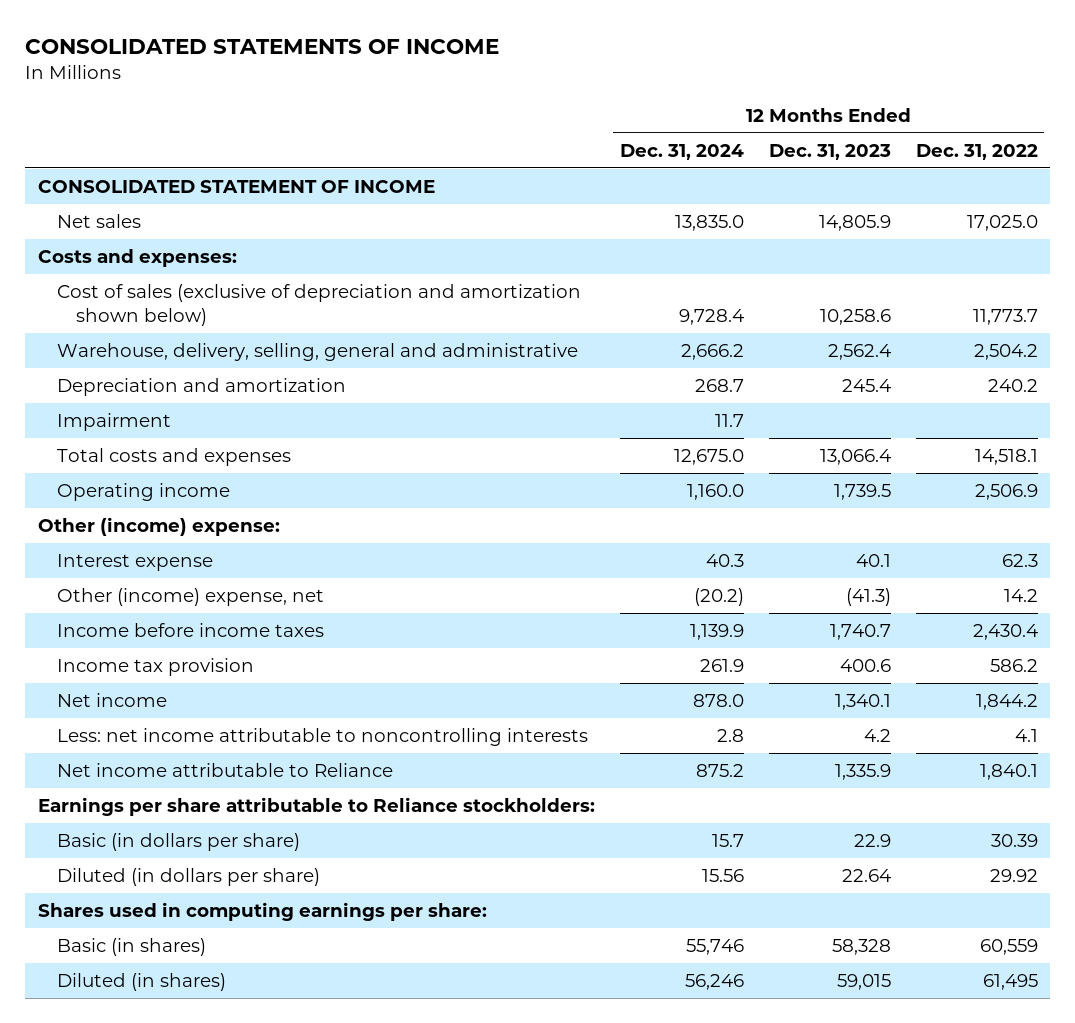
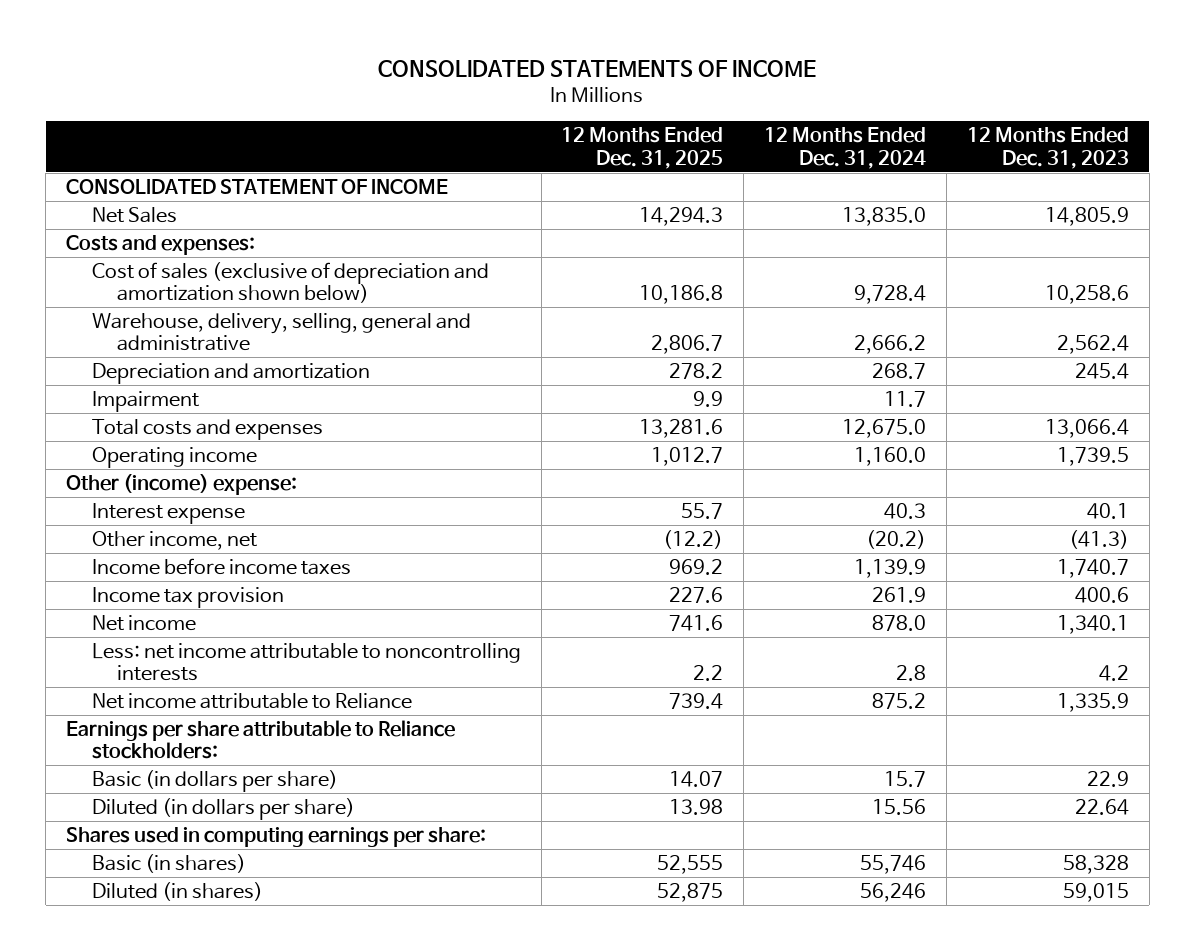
[915,143,1038,160] Dec. 31, 2022 -> none
none -> [561,127,724,169] 12 Months Ended Dec. 31, 2025
[57,213,142,228] Net sales -> [91,206,177,223] Net Sales
[57,587,325,606] Other (income) expense, net -> [91,530,257,550] Other income, net

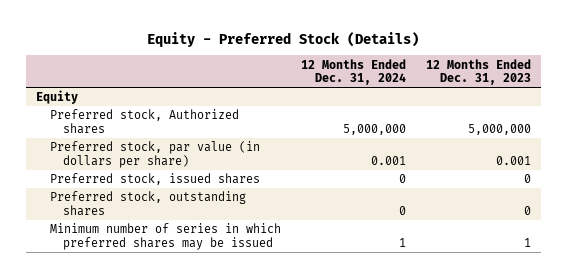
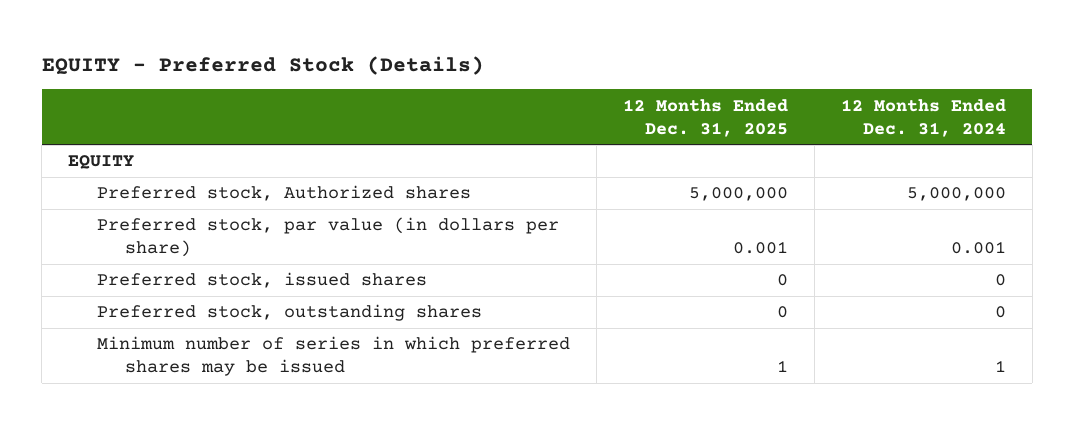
[147,31,420,47] Equity - Preferred Stock (Details) -> [41,55,484,75] EQUITY - Preferred Stock (Details)
[425,58,531,86] 12 Months Ended Dec. 31, 2023 -> none
none -> [622,98,788,137] 12 Months Ended Dec. 31, 2025
[35,90,78,105] Equity -> [68,155,135,170] EQUITY

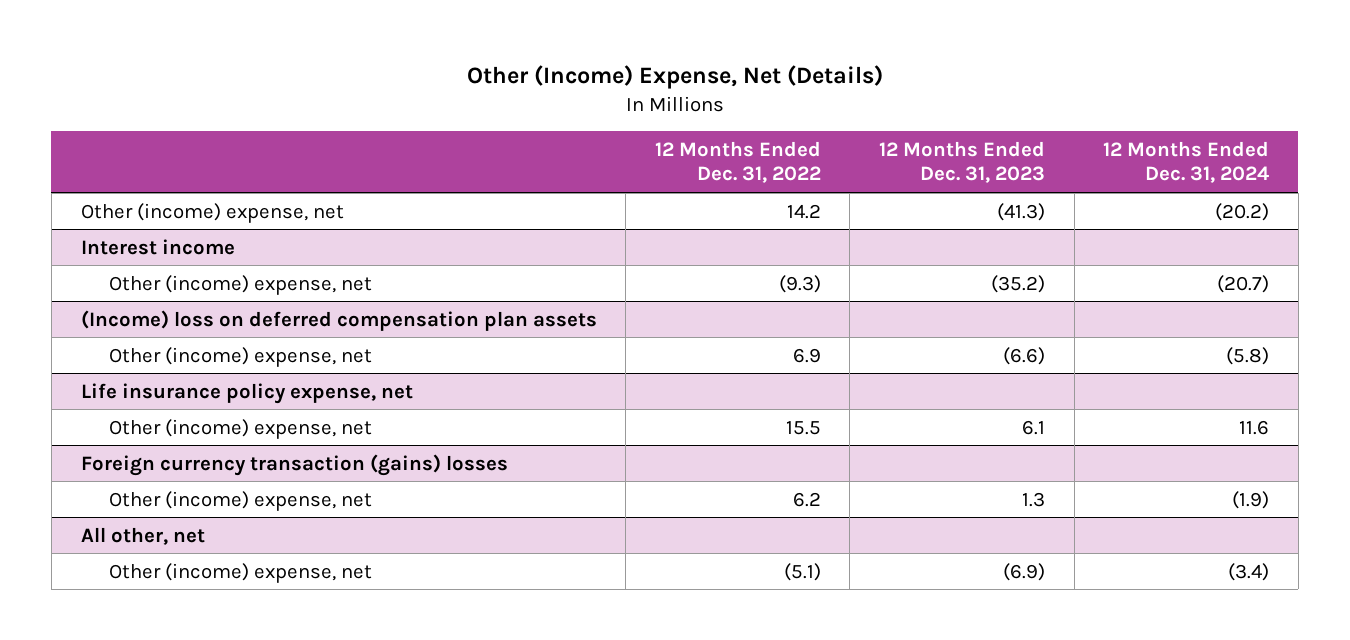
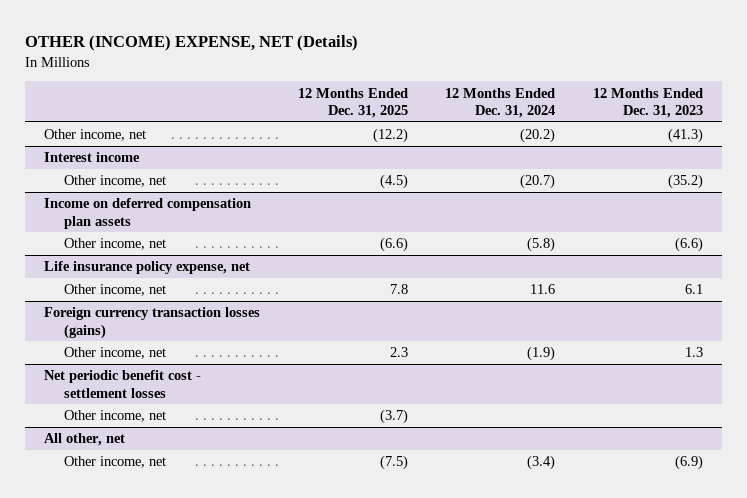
[466,65,883,90] Other (Income) Expense, Net (Details) -> [24,35,358,52] OTHER (INCOME) EXPENSE, NET (Details)
[654,140,821,184] 12 Months Ended Dec. 31, 2022 -> none
none -> [297,87,408,119] 12 Months Ended Dec. 31, 2025
[80,202,344,223] Other (income) expense, net -> [43,129,146,142] Other income, net
[108,274,372,295] Other (income) expense, net -> [63,175,166,188] Other income, net
[80,309,597,331] (Income) loss on deferred compensation plan assets -> [43,198,251,229] Income on deferred compensation plan assets
[108,346,372,367] Other (income) expense, net -> [63,238,166,251] Other income, net
[108,418,372,439] Other (income) expense, net -> [63,284,166,297] Other income, net
[80,453,508,476] Foreign currency transaction (gains) losses -> [43,307,260,339] Foreign currency transaction losses (gains)
[108,490,372,511] Other (income) expense, net -> [63,347,166,360] Other income, net
none -> [43,370,201,398] Net periodic benefit cost - settlement losses
none -> [63,410,166,423] Other income, net
[108,562,372,583] Other (income) expense, net -> [63,456,166,469] Other income, net

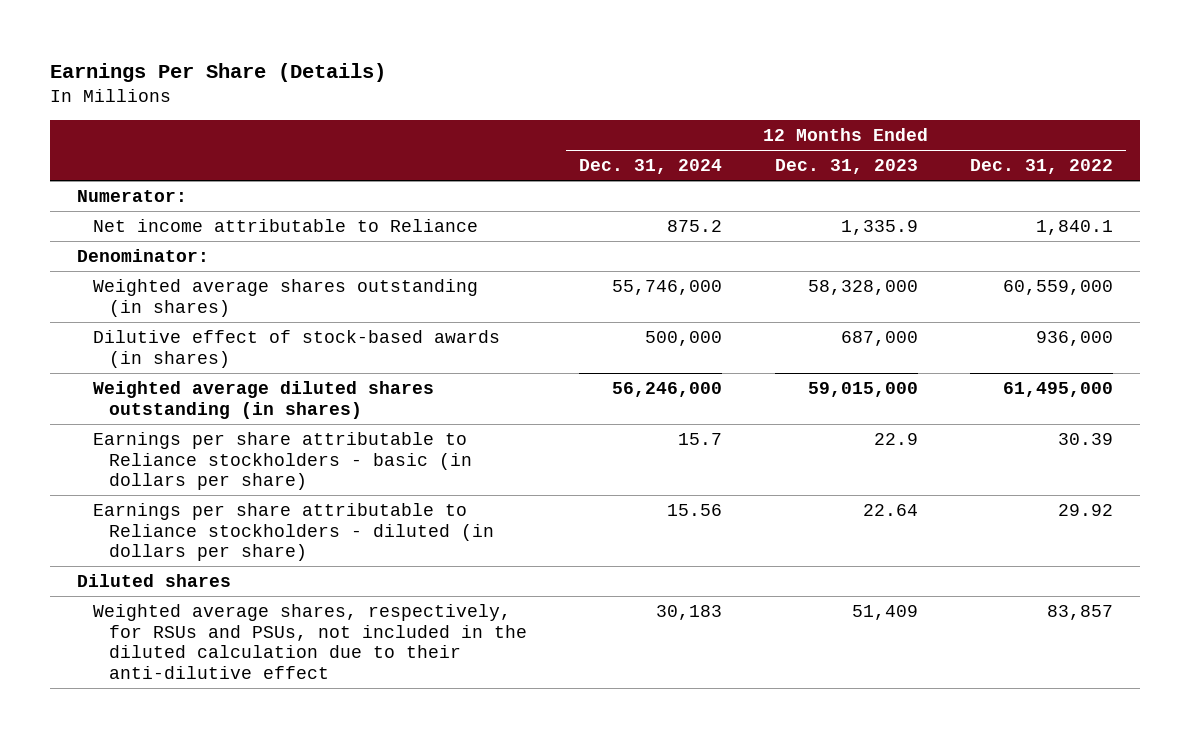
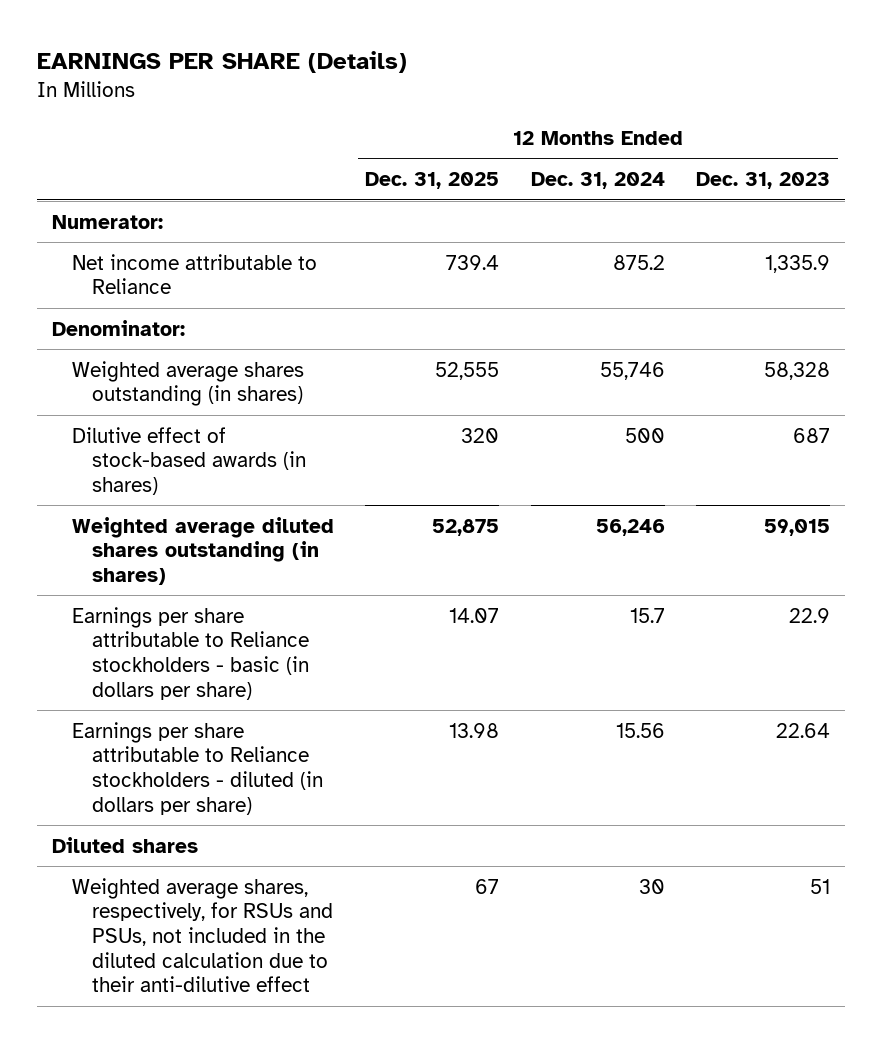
[50,62,387,82] Earnings Per Share (Details) -> [36,50,407,73] EARNINGS PER SHARE (Details)
[970,159,1114,175] Dec. 31, 2022 -> none
none -> [365,172,500,190] Dec. 31, 2025
[612,280,723,296] 55,746,000 -> [599,361,665,380] 55,746
[807,280,918,296] 58,328,000 -> [763,361,830,380] 58,328
[645,331,723,347] 500,000 -> [624,427,665,443] 500
[840,331,918,347] 687,000 -> [792,427,830,443] 687
[612,382,723,398] 56,246,000 -> [595,518,665,536] 56,246
[807,382,918,398] 59,015,000 -> [763,518,830,536] 59,015
[656,605,723,621] 30,183 -> [638,878,665,894] 30
[851,605,918,621] 51,409 -> [809,878,830,894] 51

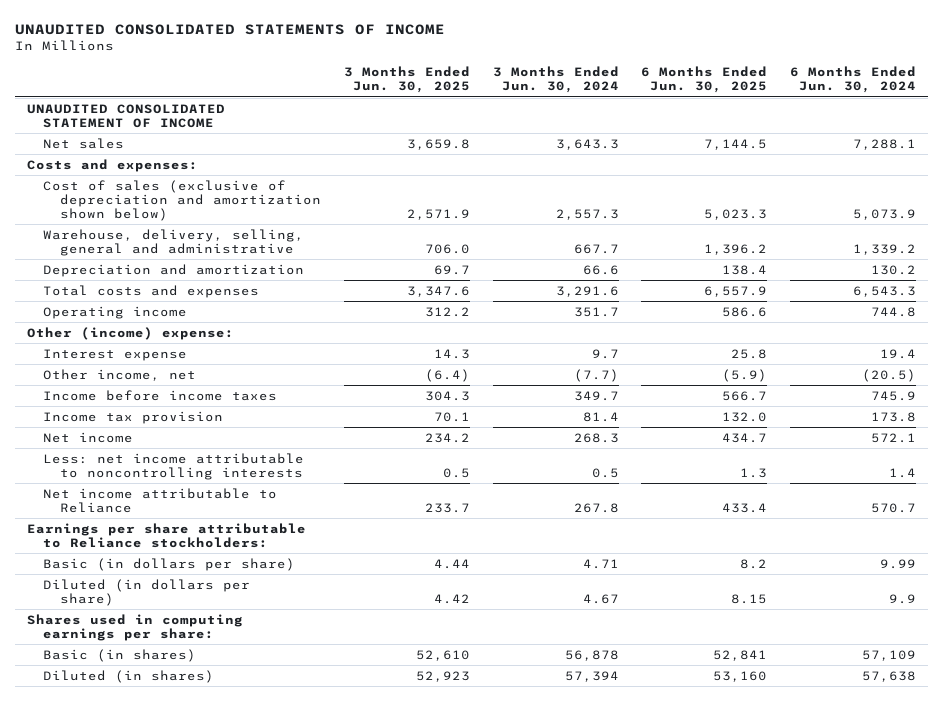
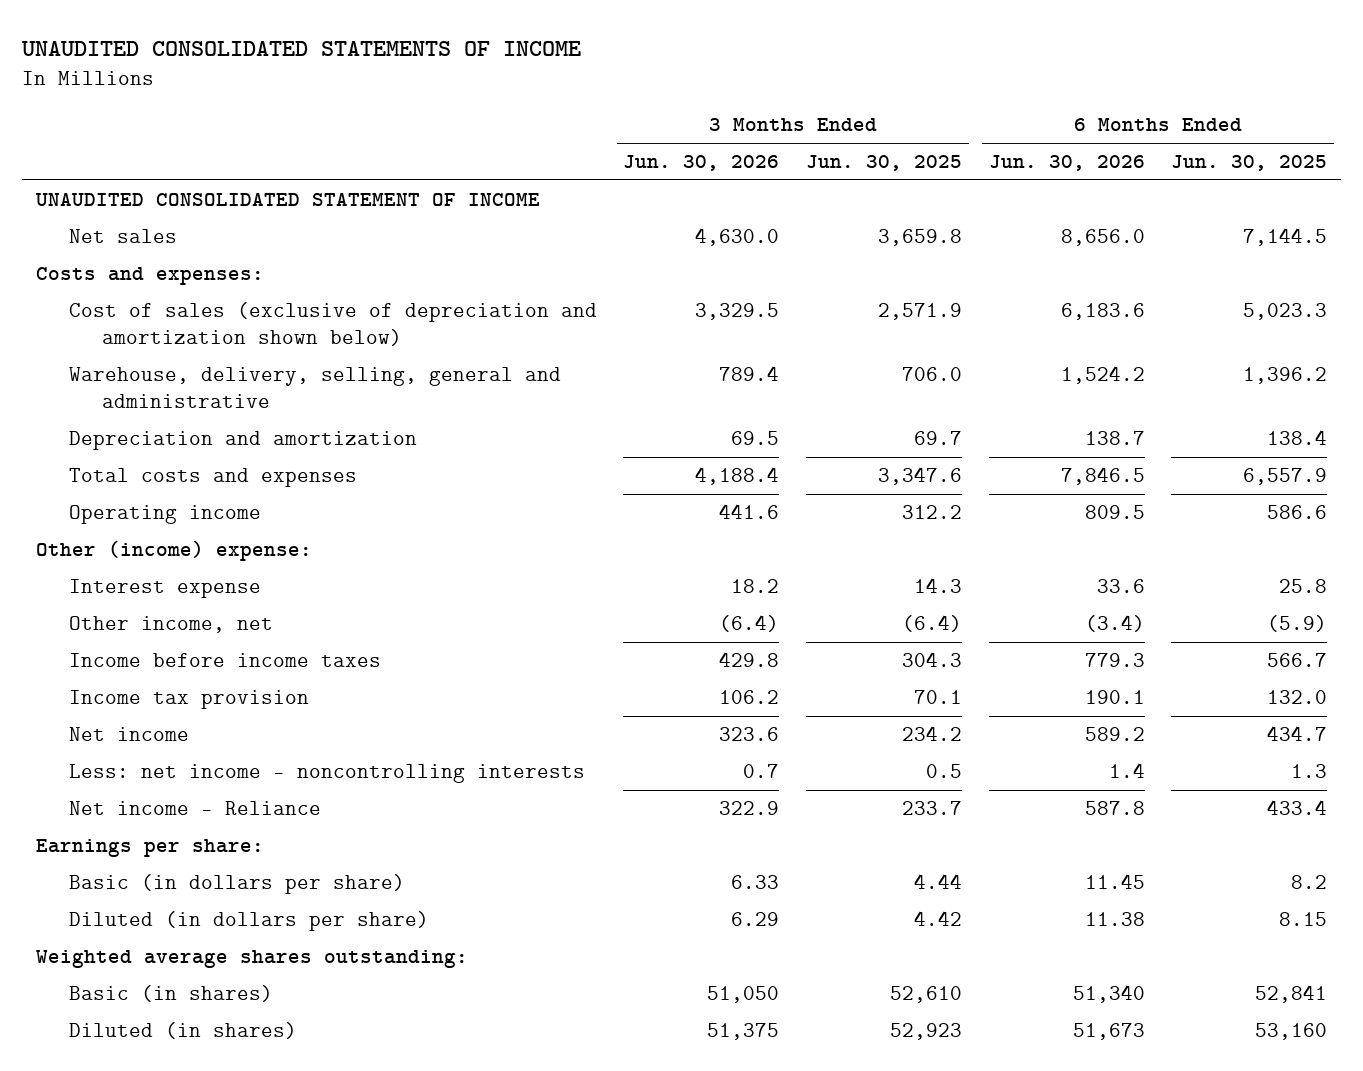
[492,66,619,94] 3 Months Ended Jun. 30, 2024 -> none
[790,66,917,94] 6 Months Ended Jun. 30, 2024 -> none
none -> [623,155,780,172] Jun. 30, 2026
none -> [988,155,1145,172] Jun. 30, 2026
[43,452,305,480] Less: net income attributable to noncontrolling interests -> [68,763,585,783] Less: net income - noncontrolling interests
[43,487,278,513] Net income attributable to Reliance -> [68,800,321,815] Net income - Reliance
[26,522,306,548] Earnings per share attributable to Reliance stockholders: -> [35,838,264,857] Earnings per share:
[26,613,243,641] Shares used in computing earnings per share: -> [35,949,468,968] Weighted average shares outstanding:

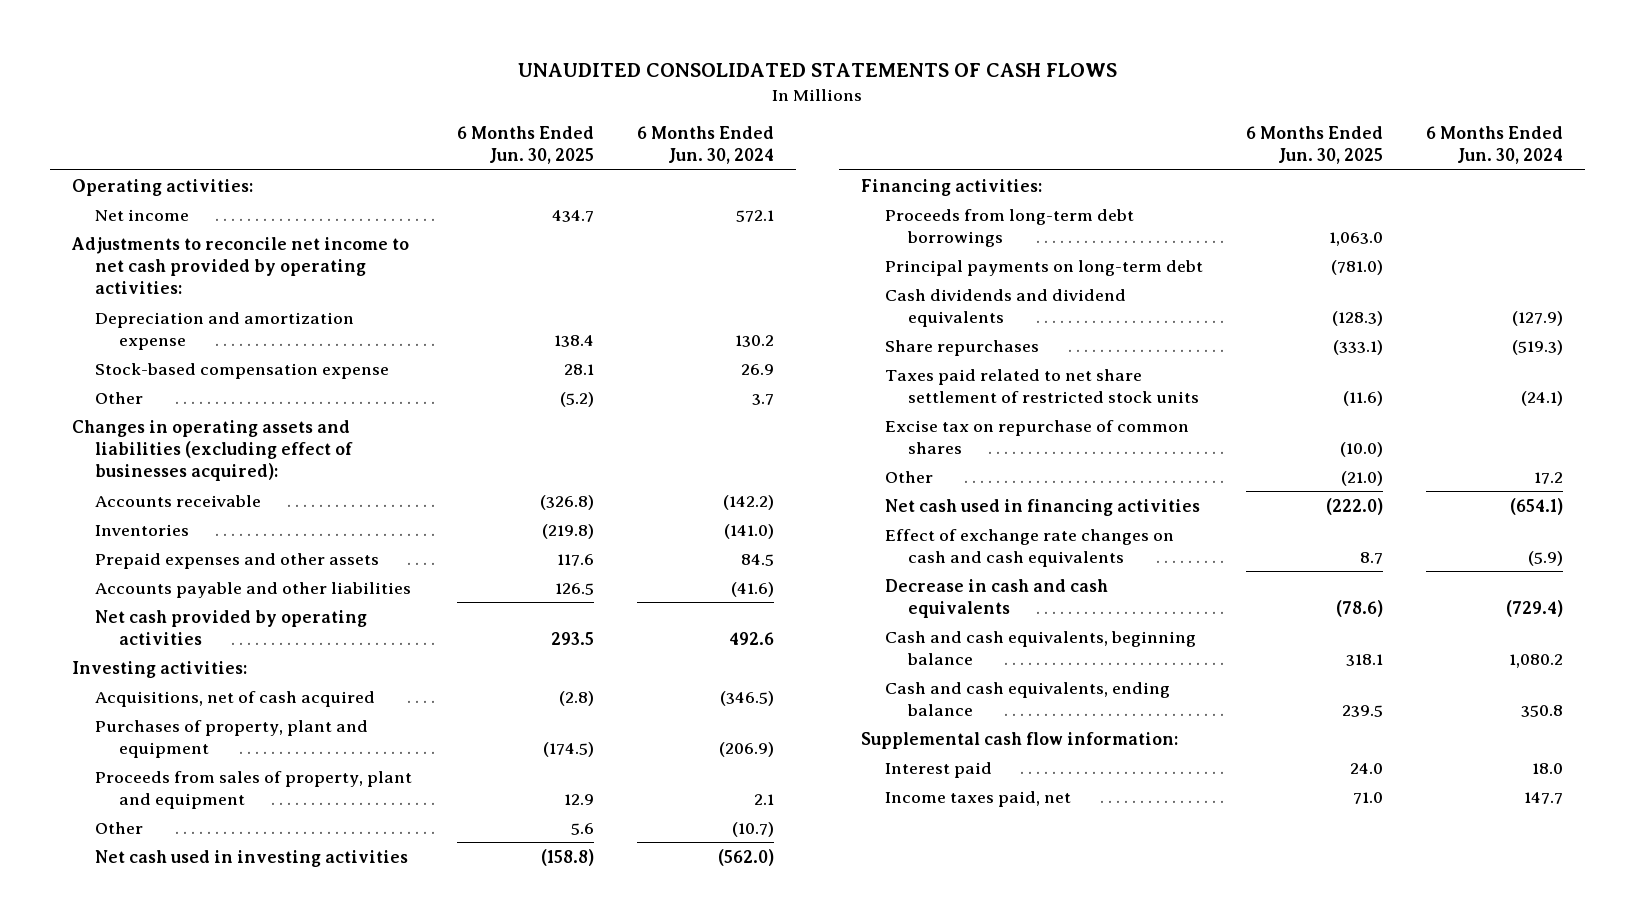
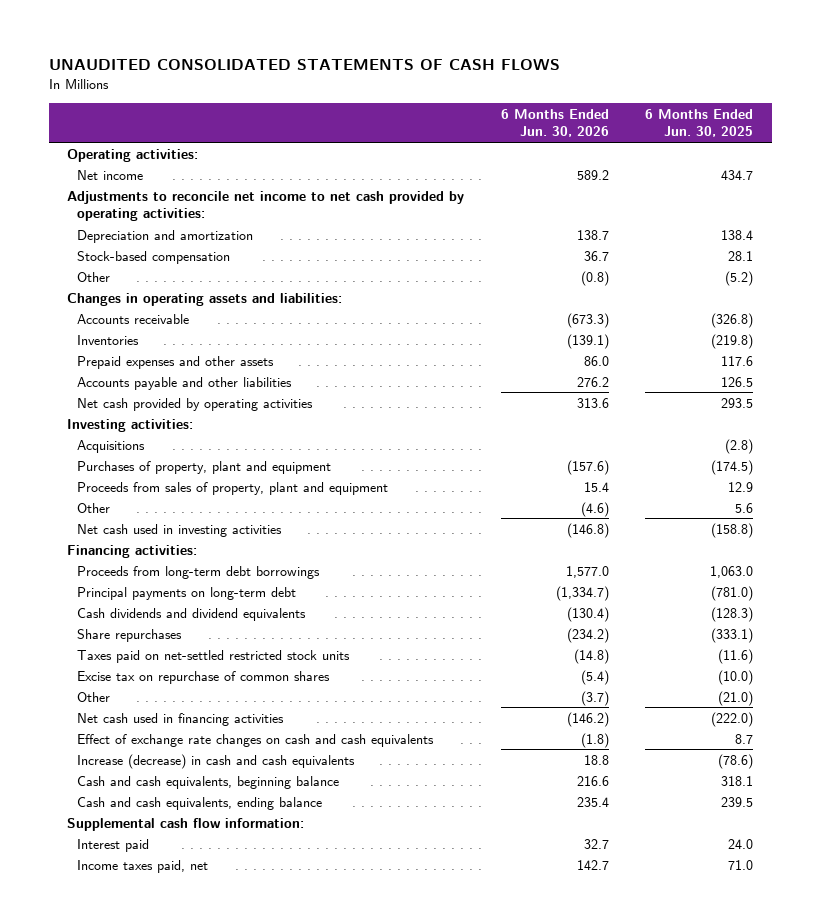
[636,125,774,165] 6 Months Ended Jun. 30, 2024 -> none
none -> [500,108,609,138] 6 Months Ended Jun. 30, 2026
[95,311,355,350] Depreciation and amortization expense -> [76,229,253,243] Depreciation and amortization
[95,362,390,379] Stock-based compensation expense -> [76,250,230,264] Stock-based compensation
[71,419,354,482] Changes in operating assets and liabilities (excluding effect of businesses acquired): -> [66,292,342,306] Changes in operating assets and liabilities:
[95,690,376,707] Acquisitions, net of cash acquired -> [76,439,145,453] Acquisitions
[884,368,1200,403] Taxes paid related to net share settlement of restricted stock units -> [76,649,350,663] Taxes paid on net-settled restricted stock units
[884,578,1108,618] Decrease in cash and cash equivalents -> [76,753,355,769] Increase (decrease) in cash and cash equivalents

